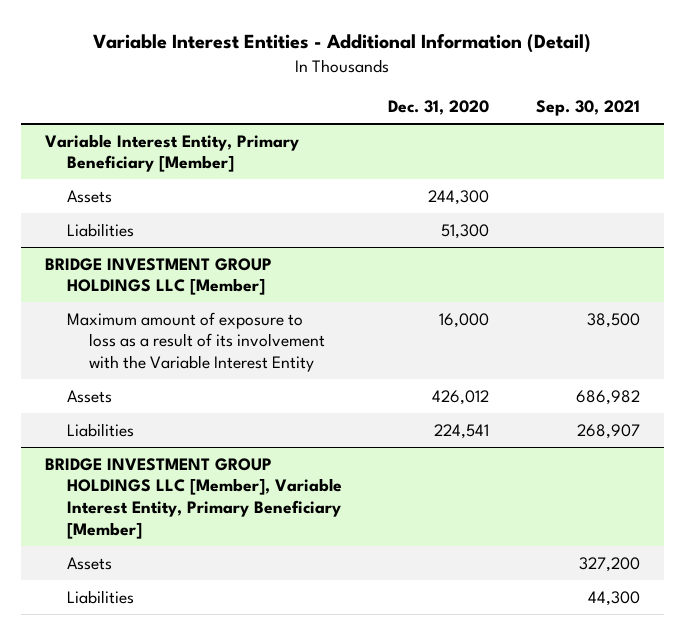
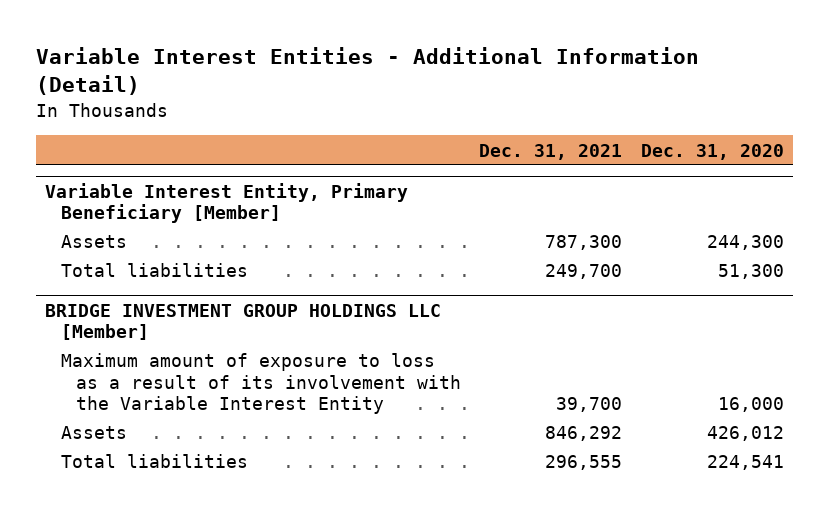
[536,100,641,117] Sep. 30, 2021 -> none
none -> [479,143,623,160] Dec. 31, 2021
[66,222,134,237] Liabilities -> [60,263,248,278] Total liabilities
[44,457,342,539] BRIDGE INVESTMENT GROUP HOLDINGS LLC [Member], Variable Interest Entity, Primary Beneficiary [Member] -> none
[66,556,112,570] Assets -> none
[66,589,134,604] Liabilities -> none
[66,422,134,437] Liabilities -> [60,454,248,469] Total liabilities

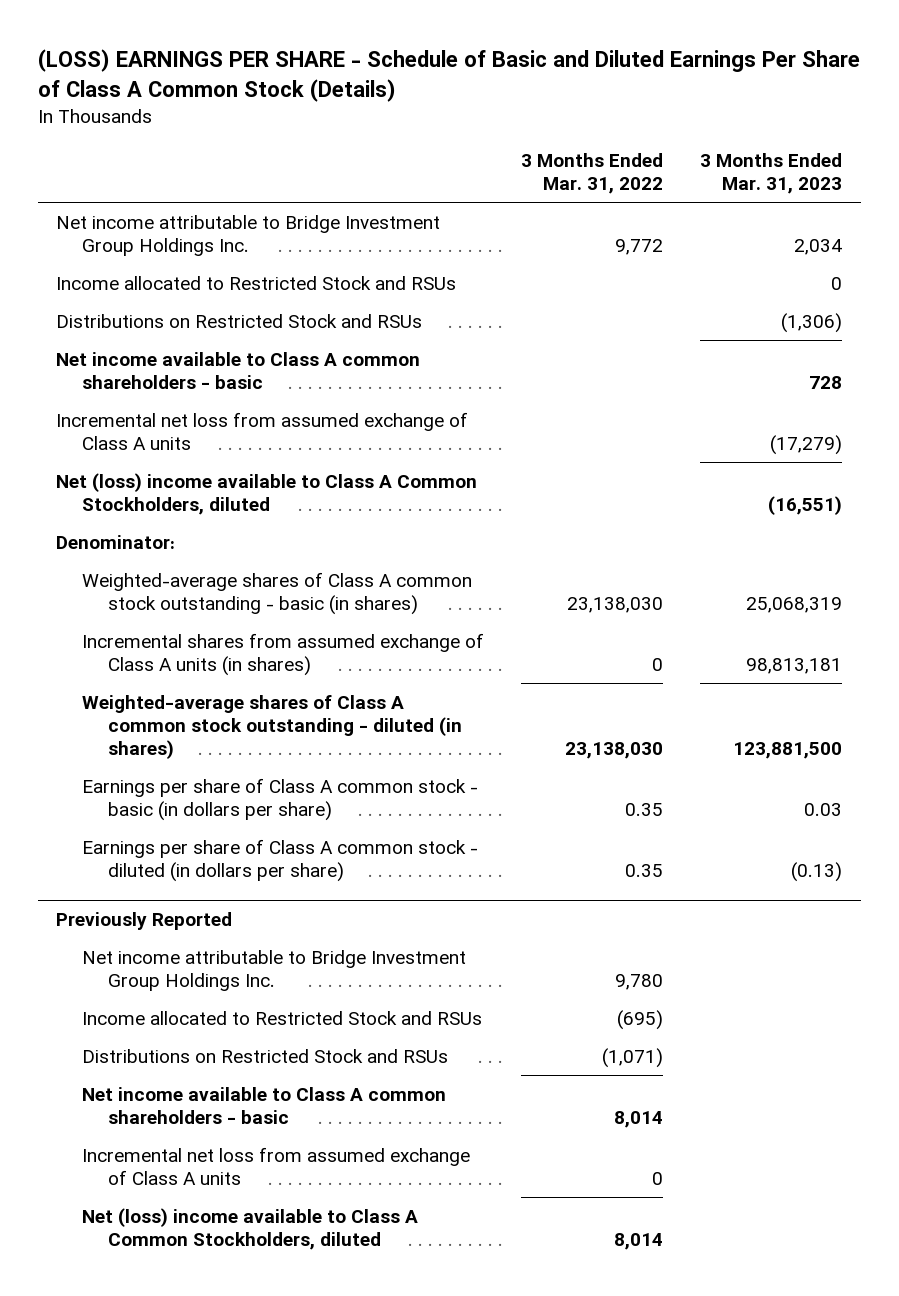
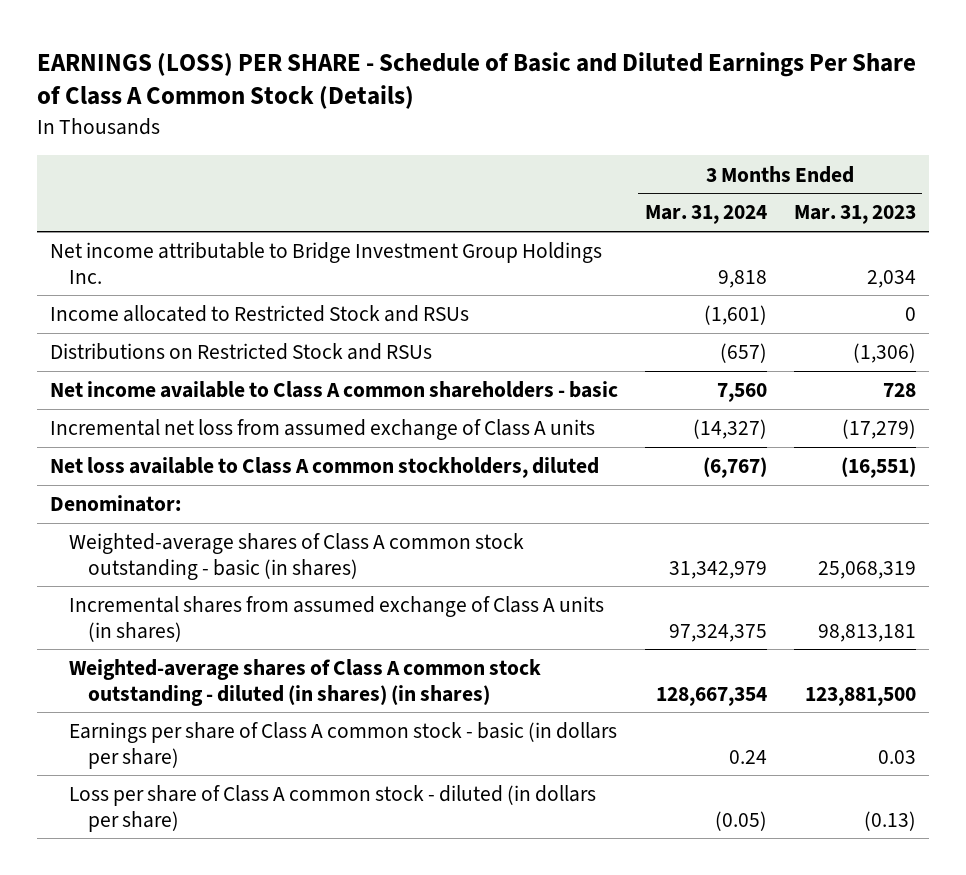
[37,49,860,102] (LOSS) EARNINGS PER SHARE - Schedule of Basic and Diluted Earnings Per Share of Class A Common Stock (Details) -> [36,51,916,110] EARNINGS (LOSS) PER SHARE - Schedule of Basic and Diluted Earnings Per Share of Class A Common Stock (Details)
[521,153,664,195] 3 Months Ended Mar. 31, 2022 -> none
none -> [645,205,768,225] Mar. 31, 2024
[56,472,478,515] Net (loss) income available to Class A Common Stockholders, diluted -> [50,457,600,479] Net loss available to Class A common stockholders, diluted
[82,694,463,759] Weighted-average shares of Class A common stock outstanding - diluted (in shares) -> [69,659,542,706] Weighted-average shares of Class A common stock outstanding - diluted (in shares) (in shares)
[56,912,233,931] Previously Reported -> none
[82,949,467,991] Net income attributable to Bridge Investment Group Holdings Inc. -> none
[82,1010,483,1025] Income allocated to Restricted Stock and RSUs -> none
[82,1048,449,1063] Distributions on Restricted Stock and RSUs -> none
[82,1086,447,1124] Net income available to Class A common shareholders - basic -> none
[82,1146,471,1185] Incremental net loss from assumed exchange of Class A units -> none
[82,1207,419,1250] Net (loss) income available to Class A Common Stockholders, diluted -> none
[82,838,479,882] Earnings per share of Class A common stock - diluted (in dollars per share) -> [69,785,597,832] Loss per share of Class A common stock - diluted (in dollars per share)

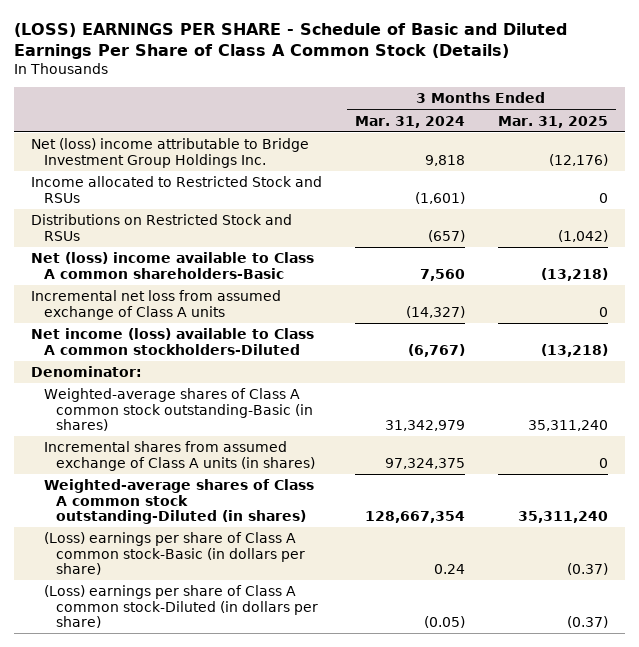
[36,51,916,110] EARNINGS (LOSS) PER SHARE - Schedule of Basic and Diluted Earnings Per Share of Class A Common Stock (Details) -> [14,22,568,59] (LOSS) EARNINGS PER SHARE - Schedule of Basic and Diluted Earnings Per Share of Class A Common Stock (Details)
[793,205,916,225] Mar. 31, 2023 -> none
none -> [497,115,608,128] Mar. 31, 2025
[50,242,603,284] Net income attributable to Bridge Investment Group Holdings Inc. -> [30,137,309,168] Net (loss) income attributable to Bridge Investment Group Holdings Inc.
[50,381,619,399] Net income available to Class A common shareholders - basic -> [30,251,314,279] Net (loss) income available to Class A common shareholders-Basic
[50,457,600,479] Net loss available to Class A common stockholders, diluted -> [30,327,314,355] Net income (loss) available to Class A common stockholders-Diluted
[69,533,525,580] Weighted-average shares of Class A common stock outstanding - basic (in shares) -> [43,387,314,432] Weighted-average shares of Class A common stock outstanding-Basic (in shares)
[69,659,542,706] Weighted-average shares of Class A common stock outstanding - diluted (in shares) (in shares) -> [43,478,314,525] Weighted-average shares of Class A common stock outstanding-Diluted (in shares)
[69,722,618,769] Earnings per share of Class A common stock - basic (in dollars per share) -> [43,531,306,576] (Loss) earnings per share of Class A common stock-Basic (in dollars per share)
[69,785,597,832] Loss per share of Class A common stock - diluted (in dollars per share) -> [43,584,319,629] (Loss) earnings per share of Class A common stock-Diluted (in dollars per share)

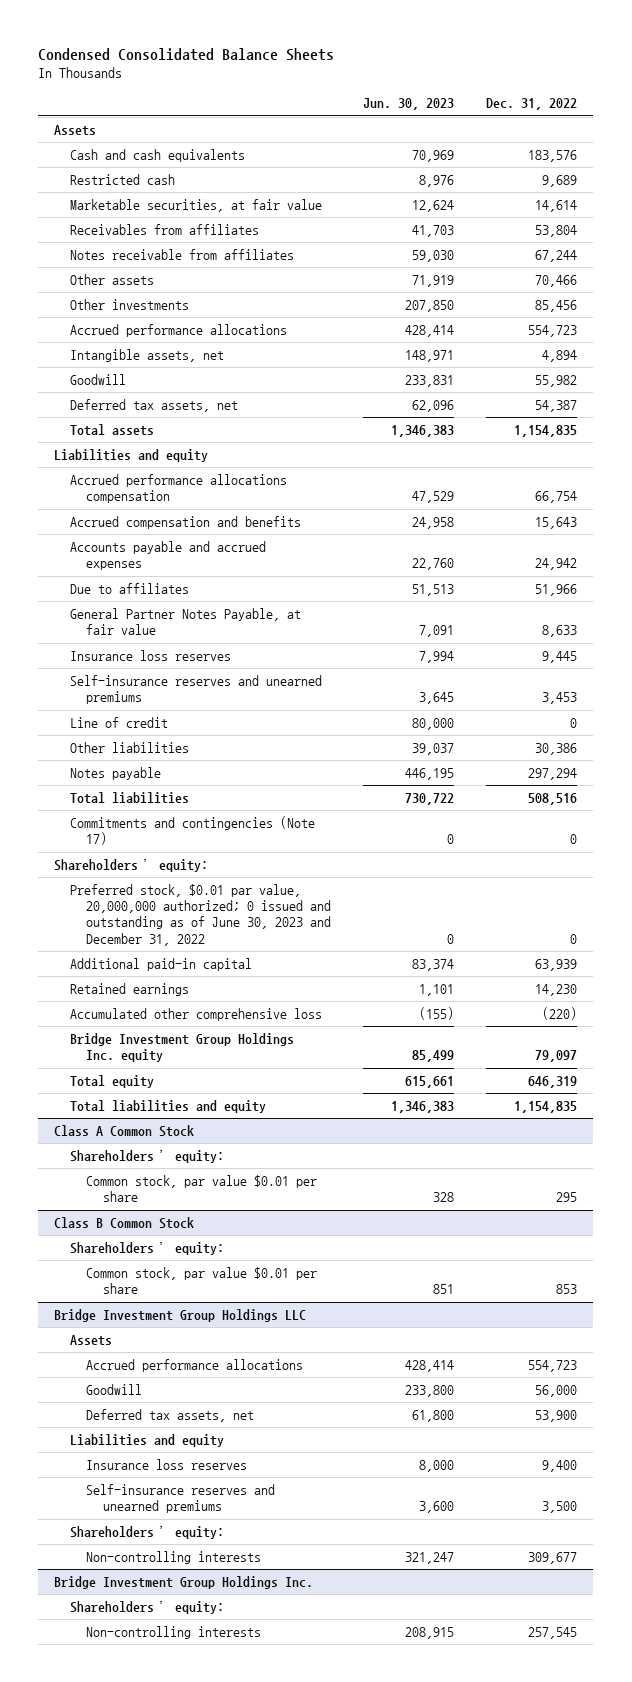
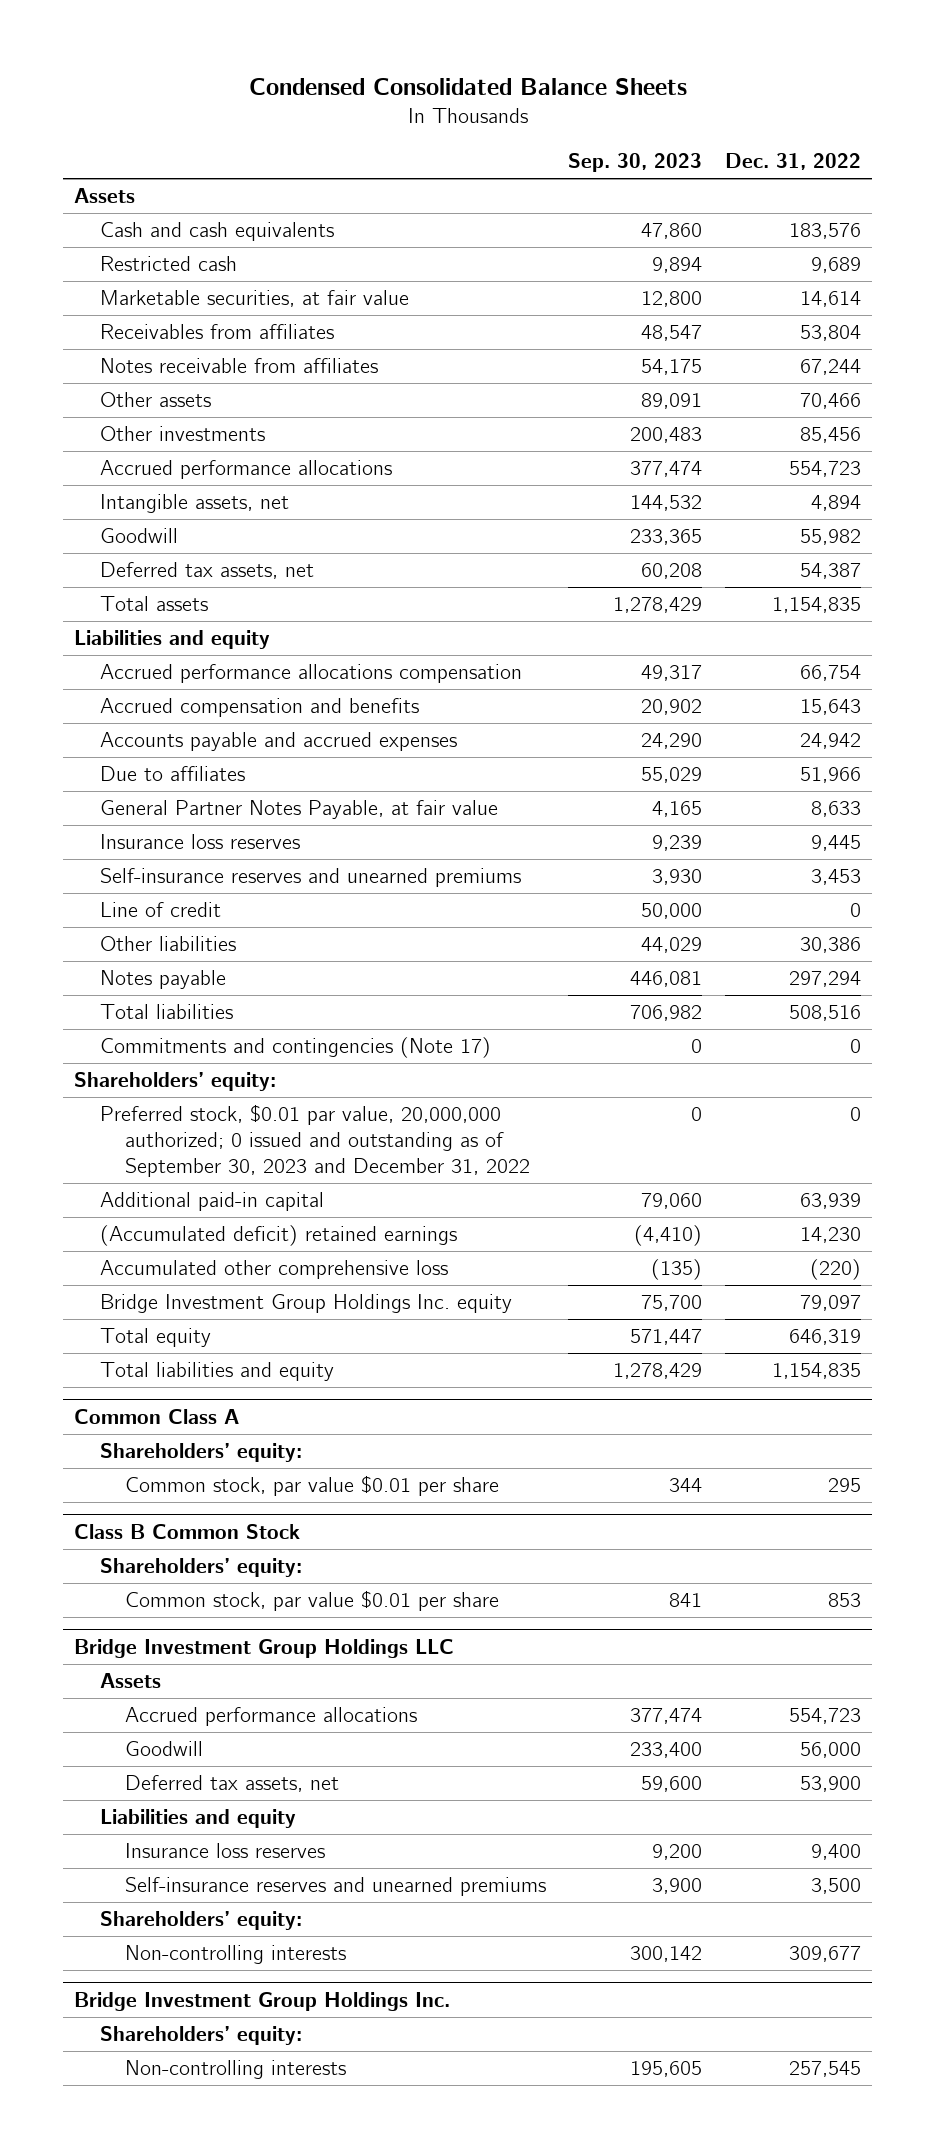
[363,98,455,111] Jun. 30, 2023 -> none
none -> [568,152,703,172] Sep. 30, 2023
[70,883,332,946] Preferred stock, $0.01 par value, 20,000,000 authorized; 0 issued and outstanding as of June 30, 2023 and December 31, 2022 -> [99,1104,531,1177] Preferred stock, $0.01 par value, 20,000,000 authorized; 0 issued and outstanding as of September 30, 2023 and December 31, 2022
[70,982,190,996] Retained earnings -> [99,1225,457,1247] (Accumulated deficit) retained earnings
[54,1124,195,1137] Class A Common Stock -> [74,1409,240,1425] Common Class A

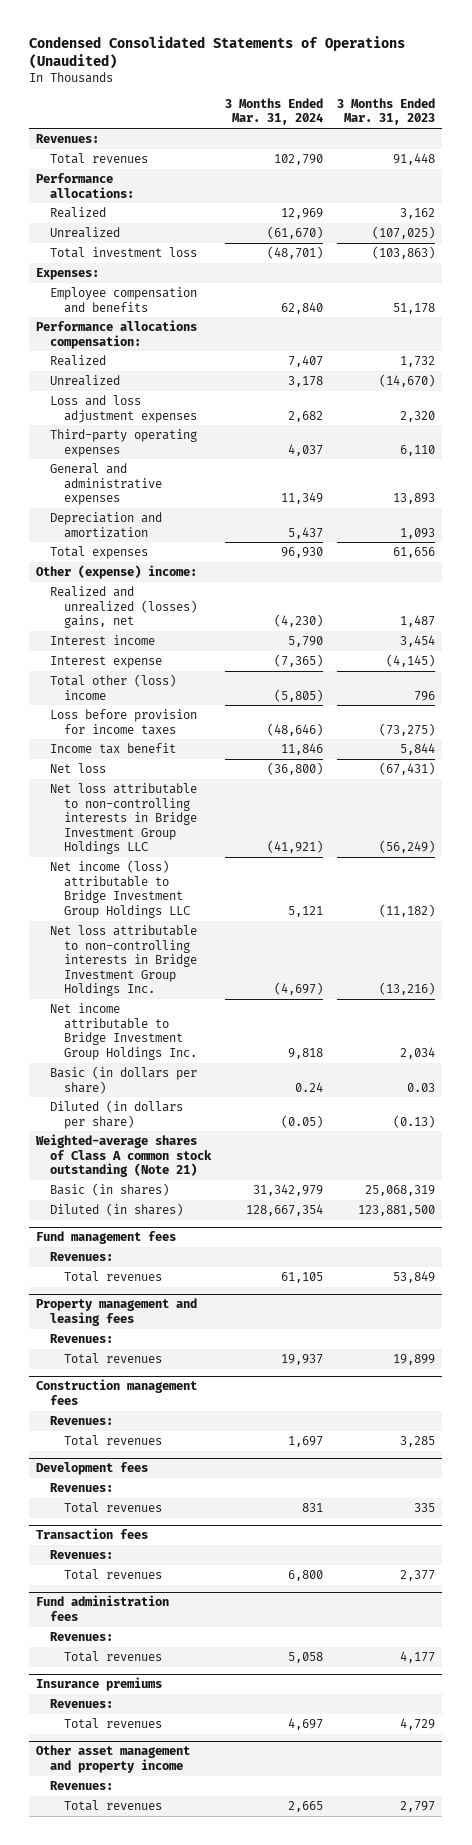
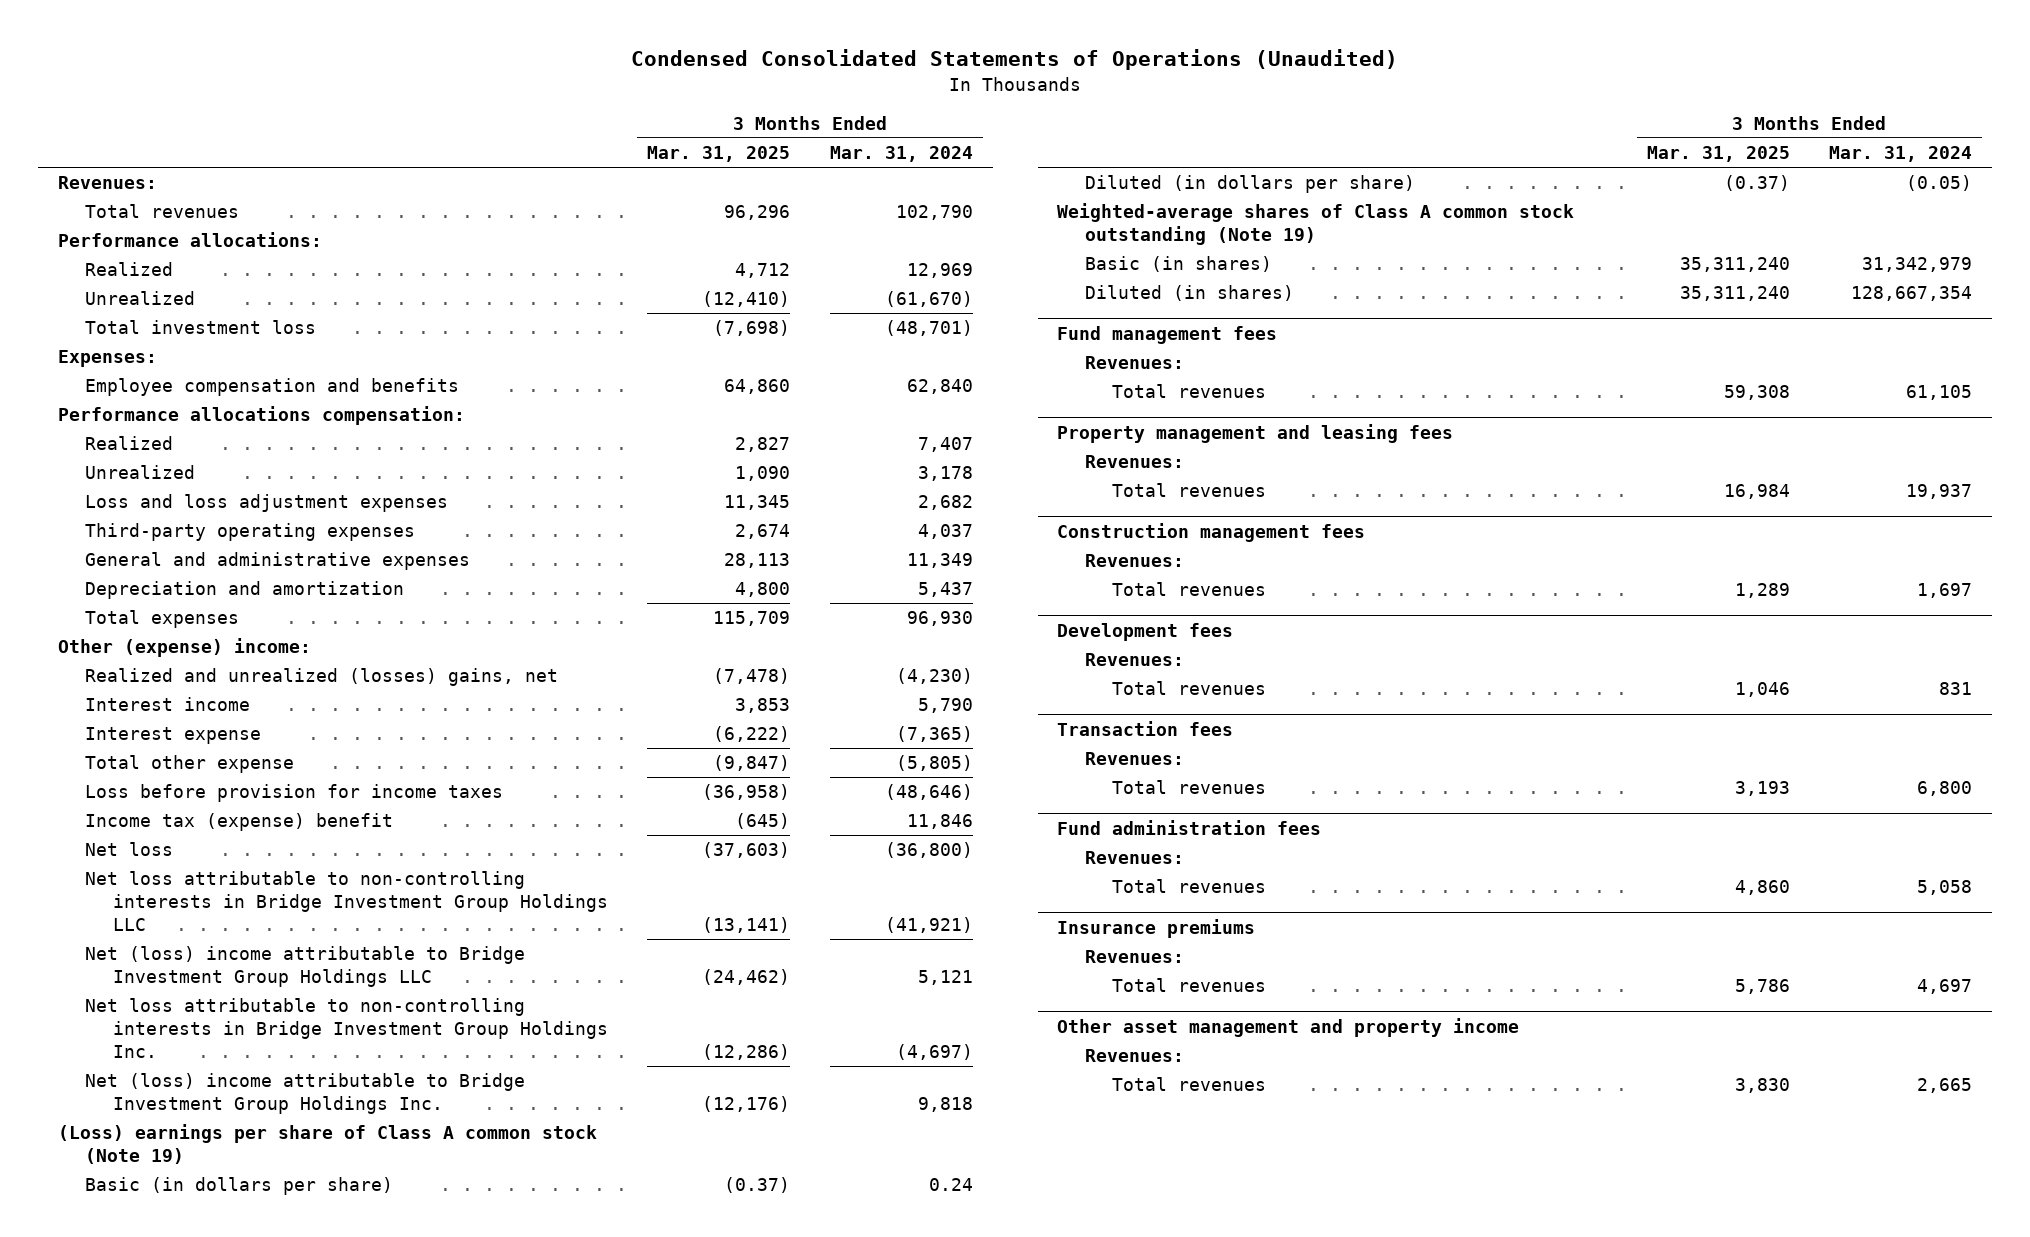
[337,97,436,126] 3 Months Ended Mar. 31, 2023 -> none
none -> [647,146,791,163] Mar. 31, 2025
[50,674,177,700] Total other (loss) income -> [85,755,295,774] Total other expense
[50,743,177,755] Income tax benefit -> [85,813,394,832] Income tax (expense) benefit
[50,860,191,918] Net income (loss) attributable to Bridge Investment Group Holdings LLC -> [85,946,526,987] Net (loss) income attributable to Bridge Investment Group Holdings LLC
[50,1003,198,1060] Net income attributable to Bridge Investment Group Holdings Inc. -> [85,1073,526,1114] Net (loss) income attributable to Bridge Investment Group Holdings Inc.
none -> [58,1124,598,1164] (Loss) earnings per share of Class A common stock (Note 19)
[35,1134,213,1178] Weighted-average shares of Class A common stock outstanding (Note 21) -> [1057,203,1575,245] Weighted-average shares of Class A common stock outstanding (Note 19)

